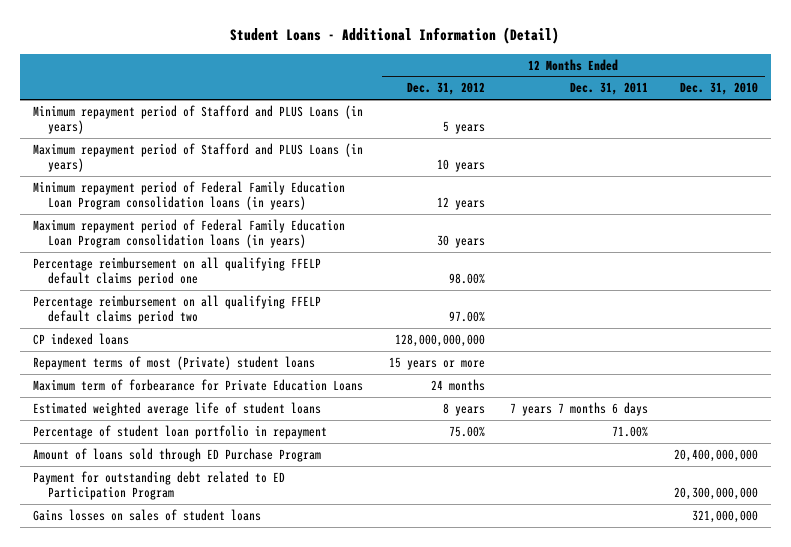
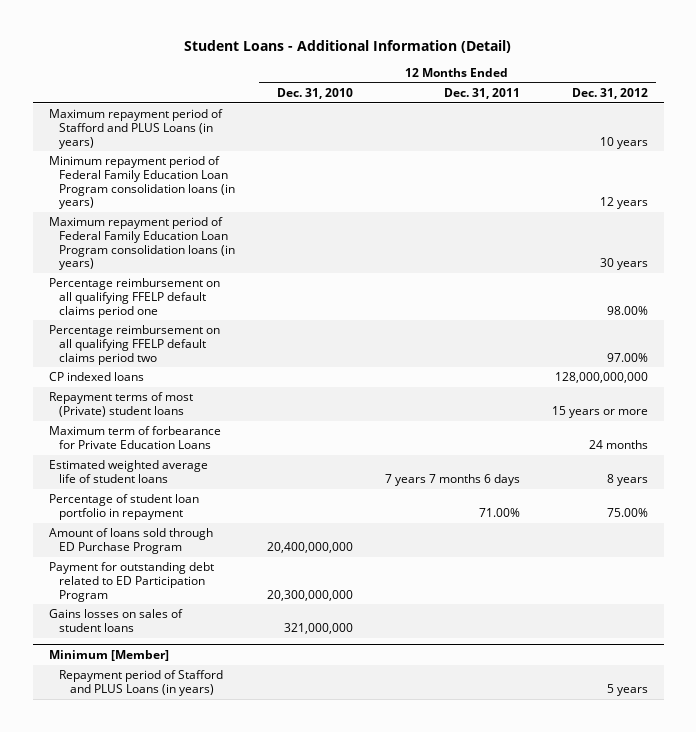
[32,105,363,135] Minimum repayment period of Stafford and PLUS Loans (in years) -> none
none -> [48,650,169,662] Minimum [Member]
none -> [59,670,224,696] Repayment period of Stafford and PLUS Loans (in years)

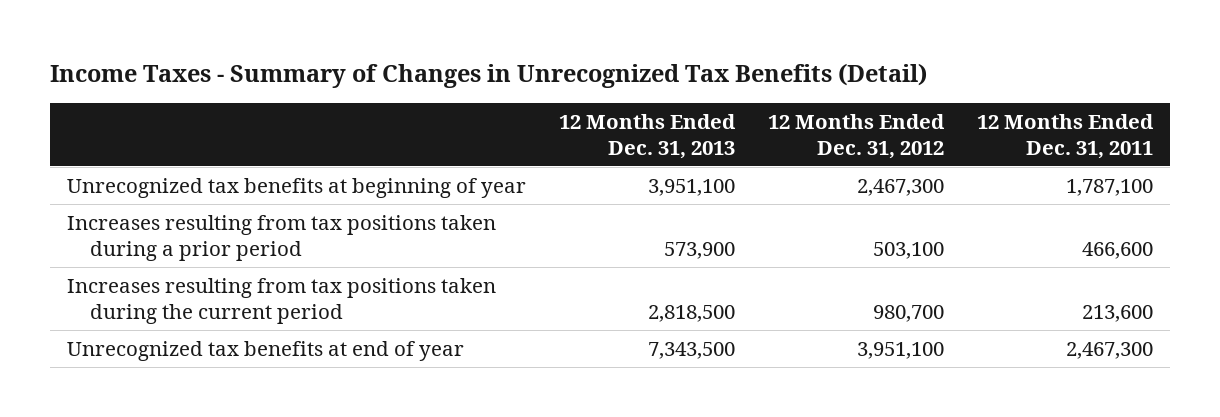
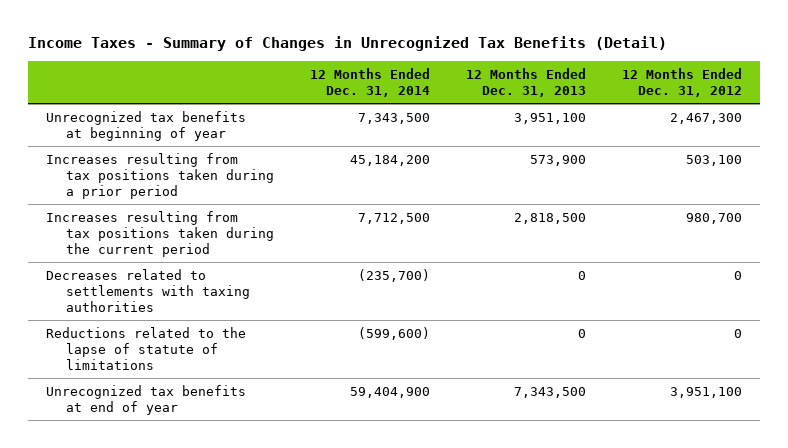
[977,113,1155,159] 12 Months Ended Dec. 31, 2011 -> none
none -> [310,68,431,98] 12 Months Ended Dec. 31, 2014
none -> [45,268,251,312] Decreases related to settlements with taxing authorities
none -> [45,326,246,370] Reductions related to the lapse of statute of limitations

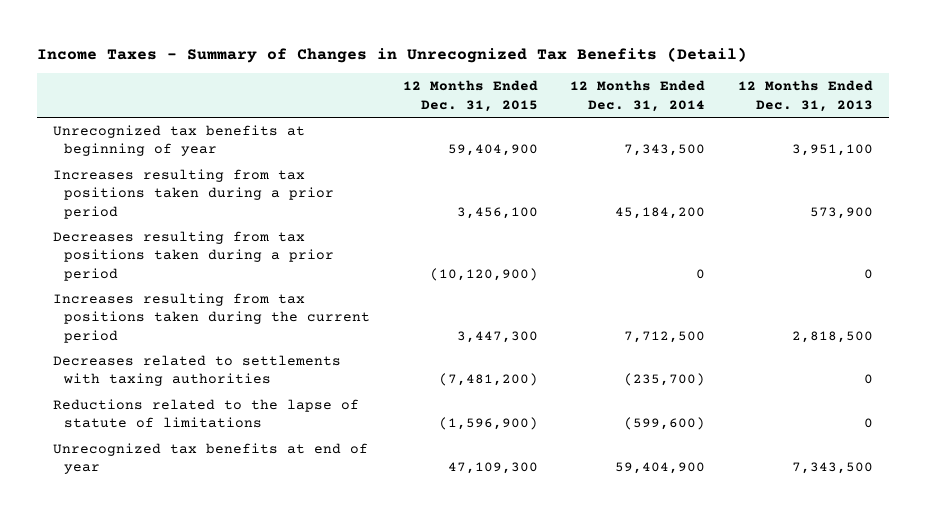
[621,68,742,98] 12 Months Ended Dec. 31, 2012 -> none
none -> [402,80,538,112] 12 Months Ended Dec. 31, 2015
none -> [52,230,335,281] Decreases resulting from tax positions taken during a prior period

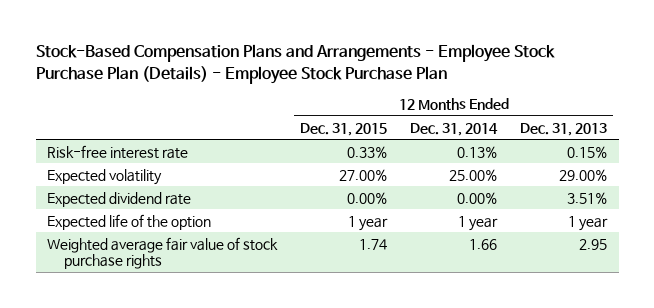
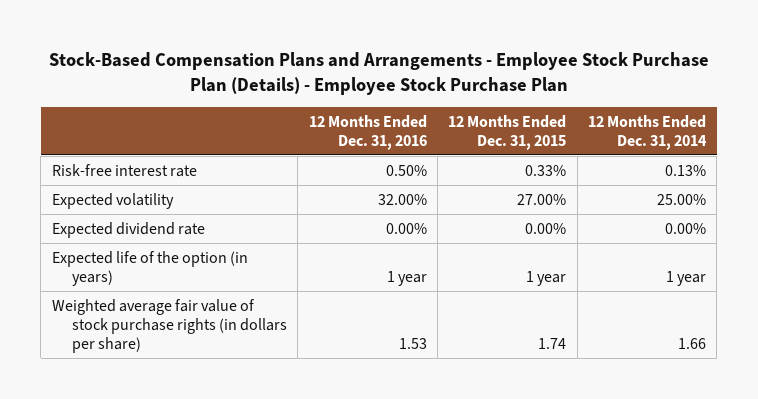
[520,122,608,136] Dec. 31, 2013 -> none
none -> [308,114,427,150] 12 Months Ended Dec. 31, 2016
[47,213,212,230] Expected life of the option -> [51,250,248,286] Expected life of the option (in years)
[47,236,279,270] Weighted average fair value of stock purchase rights -> [51,298,288,354] Weighted average fair value of stock purchase rights (in dollars per share)

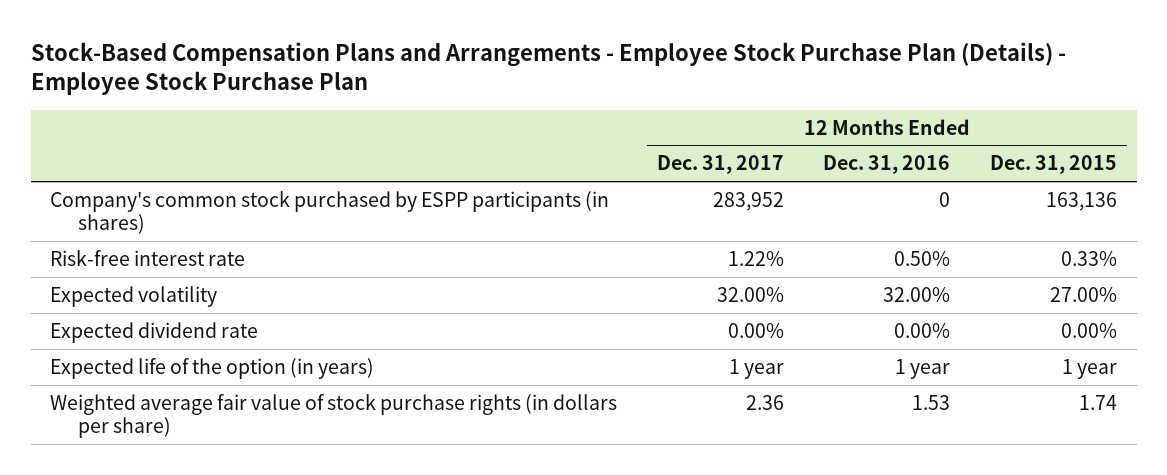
[588,114,708,150] 12 Months Ended Dec. 31, 2014 -> none
none -> [656,155,784,175] Dec. 31, 2017
none -> [50,190,610,234] Company's common stock purchased by ESPP participants (in shares)

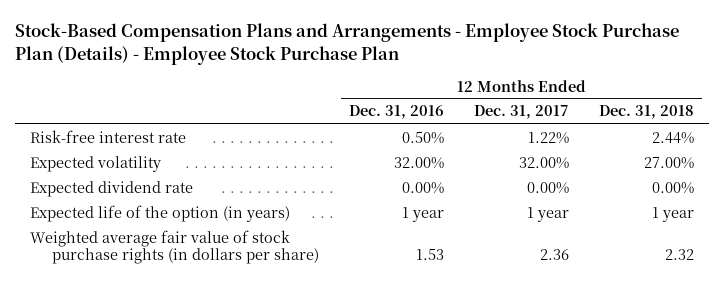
[989,155,1117,175] Dec. 31, 2015 -> none
none -> [599,105,695,120] Dec. 31, 2018
[50,190,610,234] Company's common stock purchased by ESPP participants (in shares) -> none

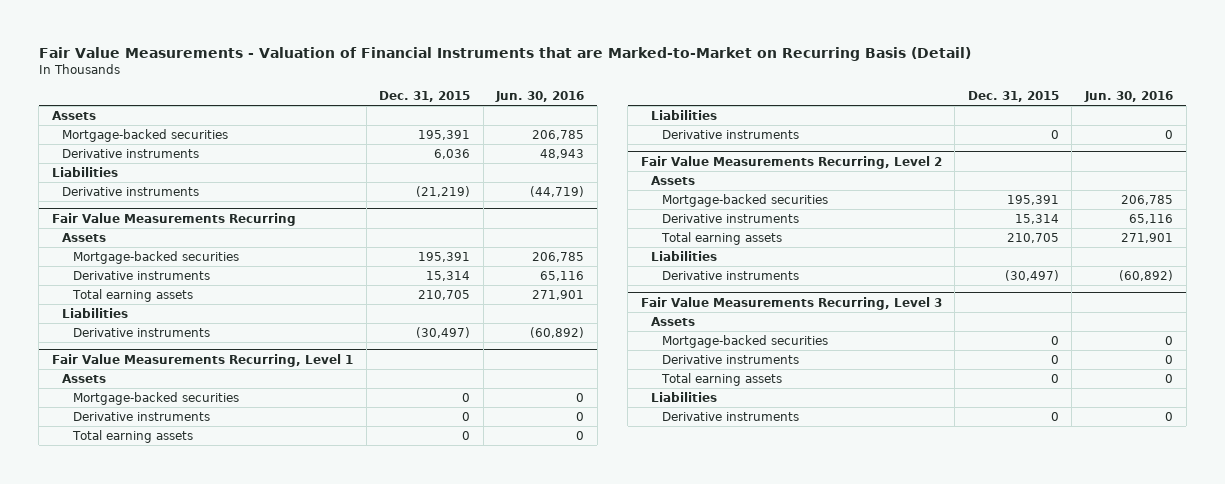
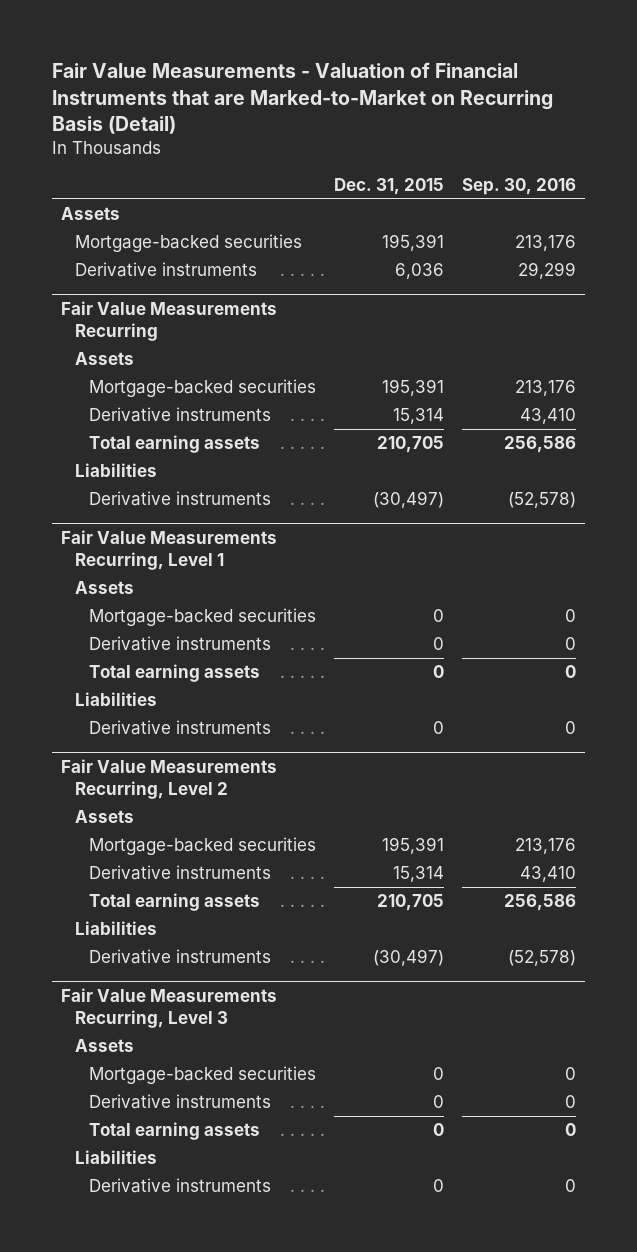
[495,91,585,103] Jun. 30, 2016 -> none
none -> [461,178,576,196] Sep. 30, 2016
[51,167,118,178] Liabilities -> none
[62,187,200,197] Derivative instruments -> none

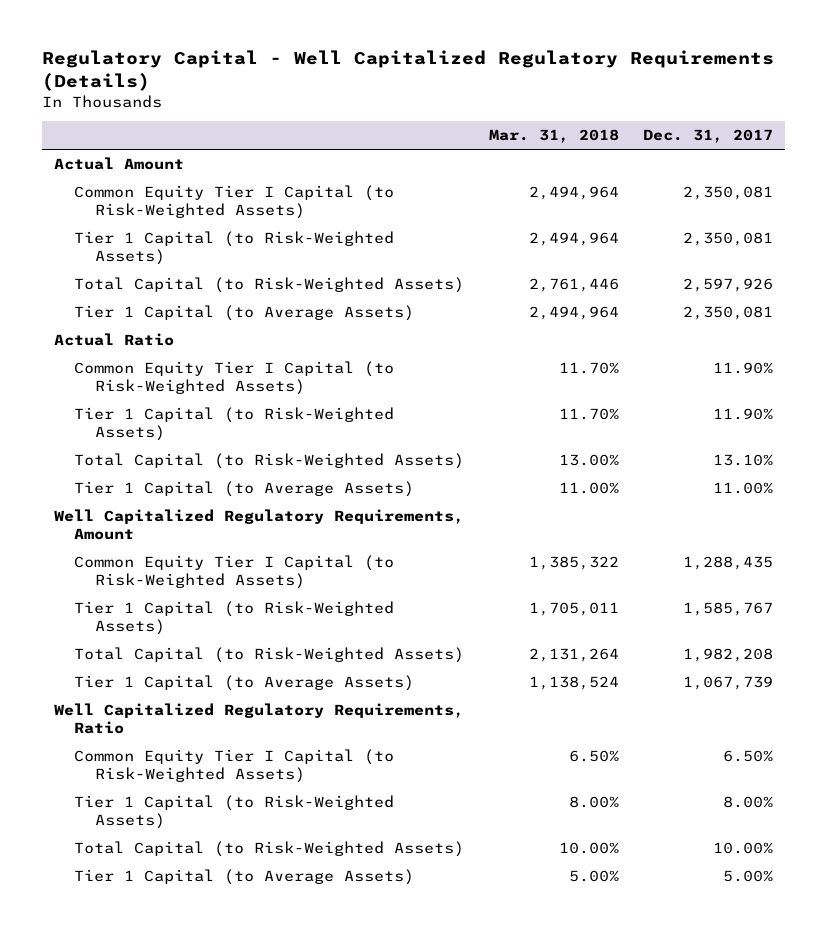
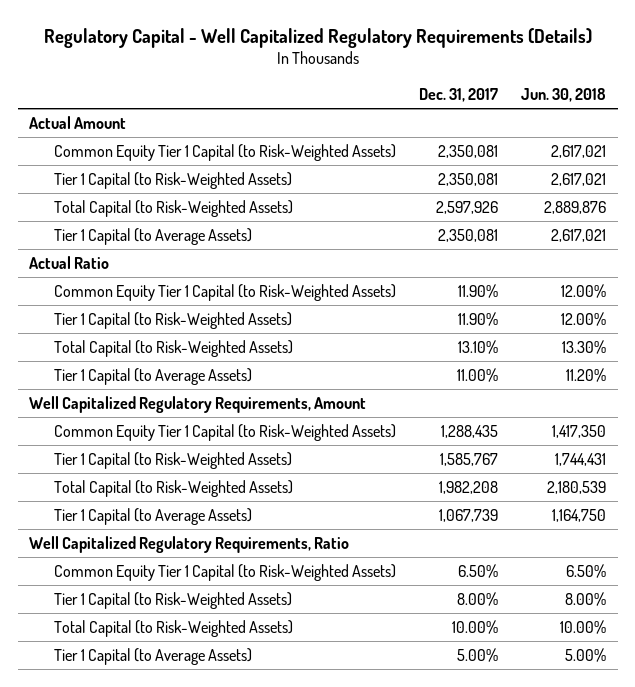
[488,129,619,144] Mar. 31, 2018 -> none
none -> [521,88,607,103] Jun. 30, 2018
[74,185,395,220] Common Equity Tier I Capital (to Risk-Weighted Assets) -> [54,143,397,161] Common Equity Tier 1 Capital (to Risk-Weighted Assets)
[74,361,395,396] Common Equity Tier I Capital (to Risk-Weighted Assets) -> [54,283,397,301] Common Equity Tier 1 Capital (to Risk-Weighted Assets)
[74,555,395,590] Common Equity Tier I Capital (to Risk-Weighted Assets) -> [54,423,397,441] Common Equity Tier 1 Capital (to Risk-Weighted Assets)
[74,749,395,784] Common Equity Tier I Capital (to Risk-Weighted Assets) -> [54,563,397,581] Common Equity Tier 1 Capital (to Risk-Weighted Assets)

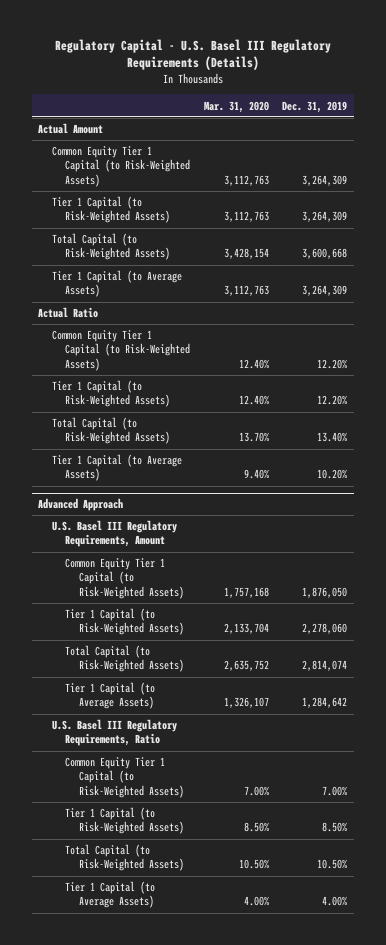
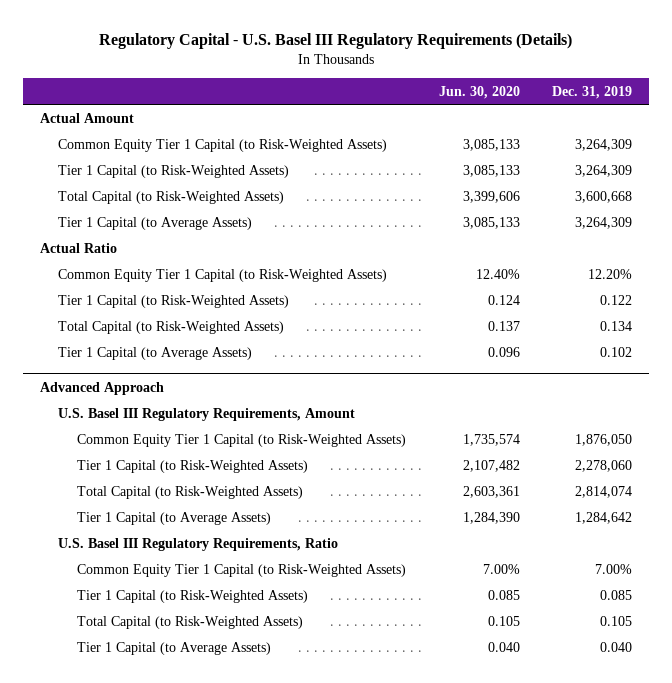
[203,100,269,113] Mar. 31, 2020 -> none
none -> [438,85,520,99] Jun. 30, 2020
[317,395,348,406] 12.20% -> [600,294,633,305] 0.122
[317,432,348,443] 13.40% -> [600,320,633,331] 0.134
[317,469,348,480] 10.20% -> [600,346,633,357] 0.102
[322,822,348,833] 8.50% -> [600,589,633,600] 0.085
[317,859,348,870] 10.50% -> [600,615,633,626] 0.105
[322,896,348,907] 4.00% -> [600,641,633,652] 0.040

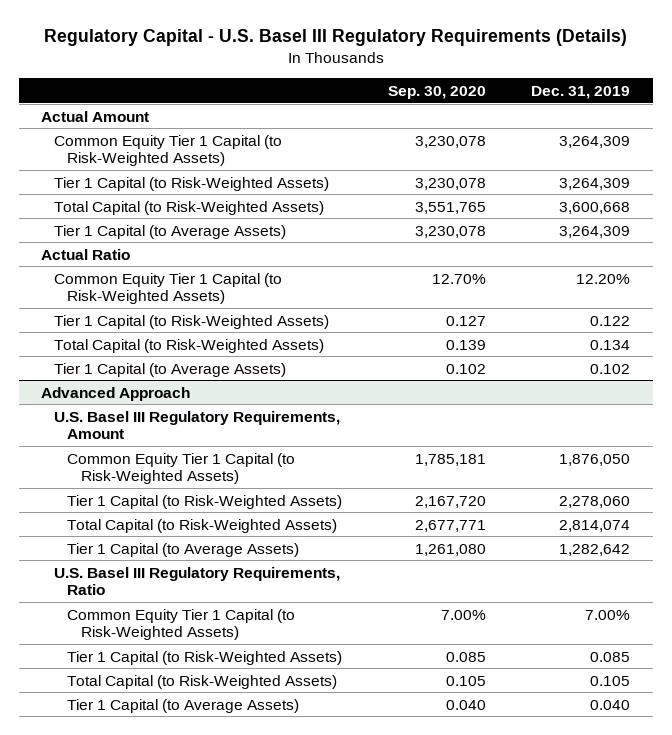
[438,85,520,99] Jun. 30, 2020 -> none
none -> [387,85,486,99] Sep. 30, 2020
[575,511,633,524] 1,284,642 -> [559,543,631,556] 1,282,642

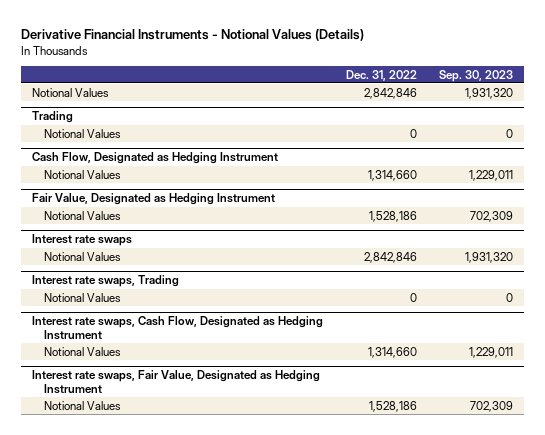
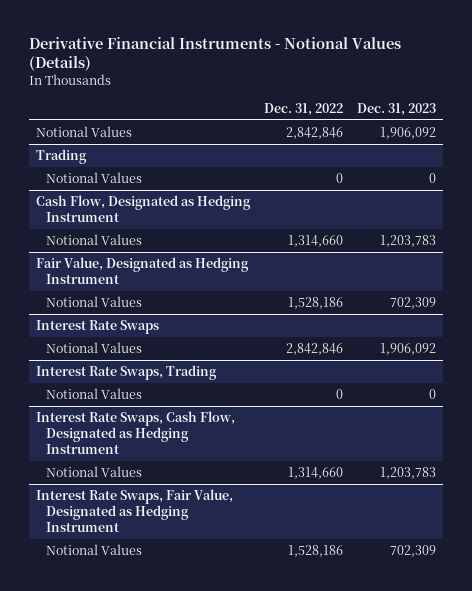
[438,69,513,82] Sep. 30, 2023 -> none
none -> [356,103,436,117] Dec. 31, 2023
[32,234,133,247] Interest rate swaps -> [36,319,160,334] Interest Rate Swaps
[32,275,180,288] Interest rate swaps, Trading -> [36,364,218,380] Interest Rate Swaps, Trading
[32,316,324,341] Interest rate swaps, Cash Flow, Designated as Hedging Instrument -> [36,410,236,454] Interest Rate Swaps, Cash Flow, Designated as Hedging Instrument
[32,370,321,395] Interest rate swaps, Fair Value, Designated as Hedging Instrument -> [36,488,234,532] Interest Rate Swaps, Fair Value, Designated as Hedging Instrument

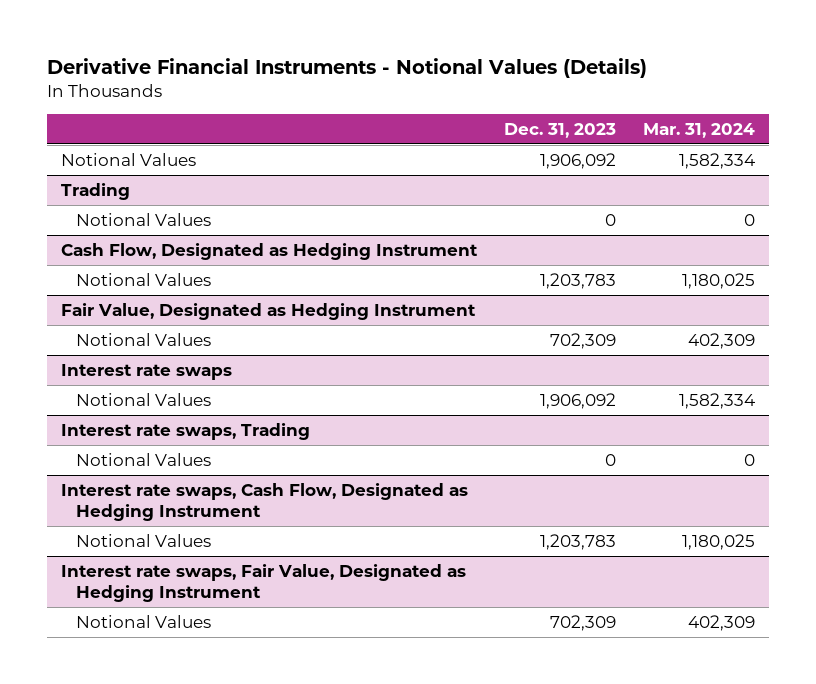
[264,103,344,117] Dec. 31, 2022 -> none
none -> [643,122,756,138] Mar. 31, 2024
[36,319,160,334] Interest Rate Swaps -> [60,364,232,381] Interest rate swaps
[36,364,218,380] Interest Rate Swaps, Trading -> [60,423,310,441] Interest rate swaps, Trading
[36,410,236,454] Interest Rate Swaps, Cash Flow, Designated as Hedging Instrument -> [60,483,468,521] Interest rate swaps, Cash Flow, Designated as Hedging Instrument
[36,488,234,532] Interest Rate Swaps, Fair Value, Designated as Hedging Instrument -> [60,564,466,602] Interest rate swaps, Fair Value, Designated as Hedging Instrument

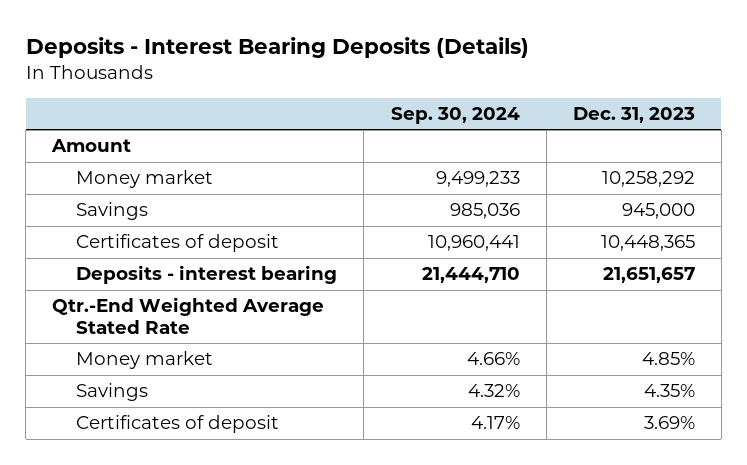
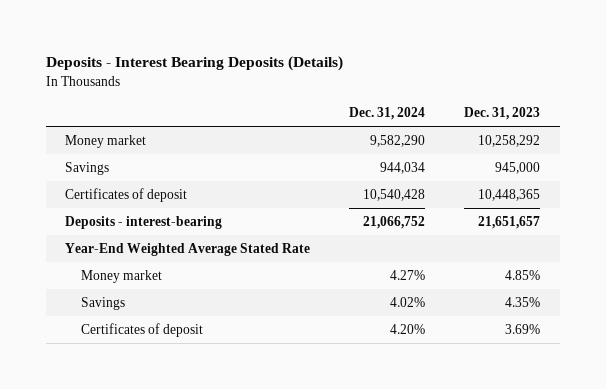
[390,107,520,125] Sep. 30, 2024 -> none
none -> [349,107,426,121] Dec. 31, 2024
[51,139,132,153] Amount -> none
[76,265,338,285] Deposits - interest bearing -> [65,215,223,229] Deposits - interest-bearing
[52,297,325,334] Qtr.-End Weighted Average Stated Rate -> [65,242,311,256] Year-End Weighted Average Stated Rate

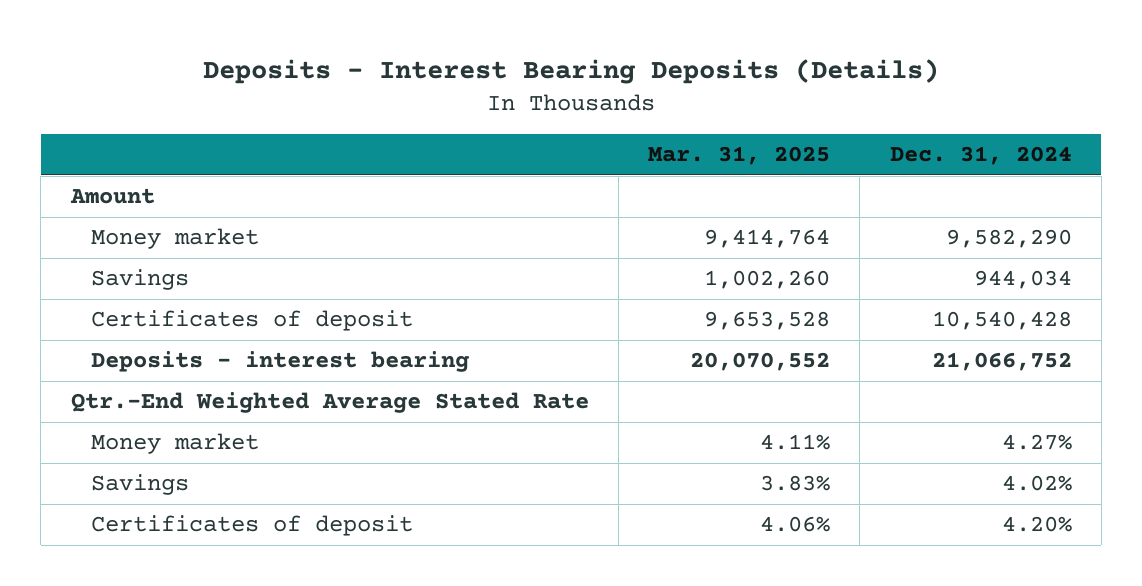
[464,107,541,121] Dec. 31, 2023 -> none
none -> [648,146,831,166] Mar. 31, 2025
none -> [69,188,155,205] Amount
[65,215,223,229] Deposits - interest-bearing -> [91,351,470,373] Deposits - interest bearing
[65,242,311,256] Year-End Weighted Average Stated Rate -> [70,392,589,414] Qtr.-End Weighted Average Stated Rate

